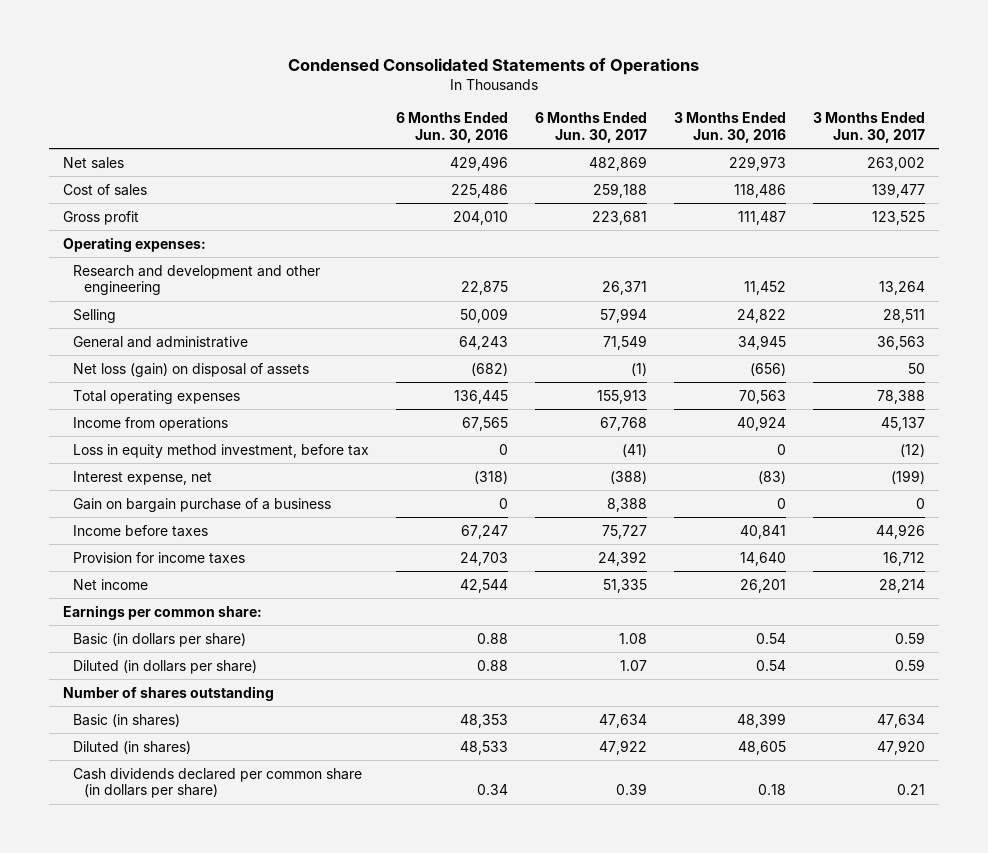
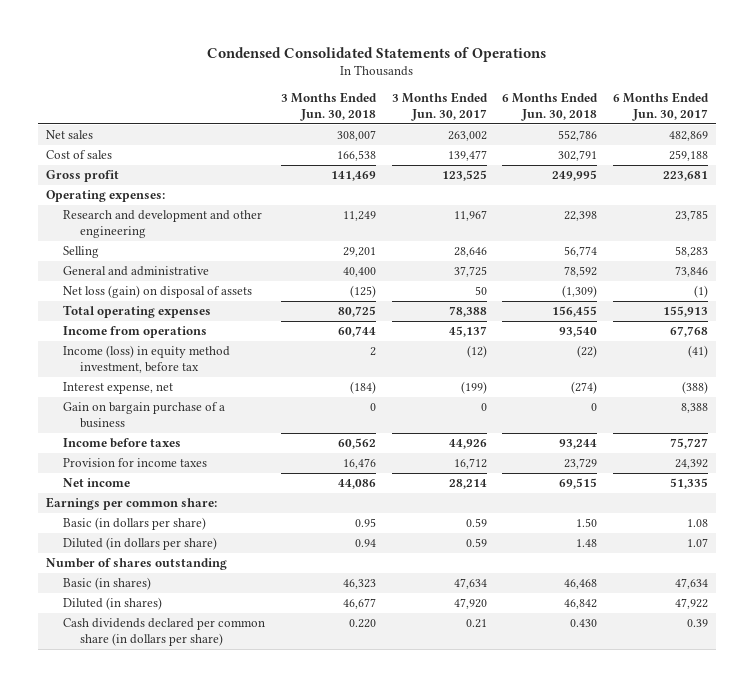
[396,112,509,143] 6 Months Ended Jun. 30, 2016 -> none
[674,112,787,143] 3 Months Ended Jun. 30, 2016 -> none
none -> [280,92,377,121] 3 Months Ended Jun. 30, 2018
none -> [502,92,599,121] 6 Months Ended Jun. 30, 2018
[602,281,648,296] 26,371 -> [675,210,709,222] 23,785
[879,281,926,296] 13,264 -> [453,210,487,222] 11,967
[600,307,648,323] 57,994 -> [675,246,709,258] 58,283
[883,308,926,323] 28,511 -> [453,247,487,258] 28,646
[603,334,648,350] 71,549 -> [675,266,709,278] 73,846
[877,335,926,350] 36,563 -> [453,266,487,278] 37,725
[73,443,370,458] Loss in equity method investment, before tax -> [62,345,230,373] Income (loss) in equity method investment, before tax

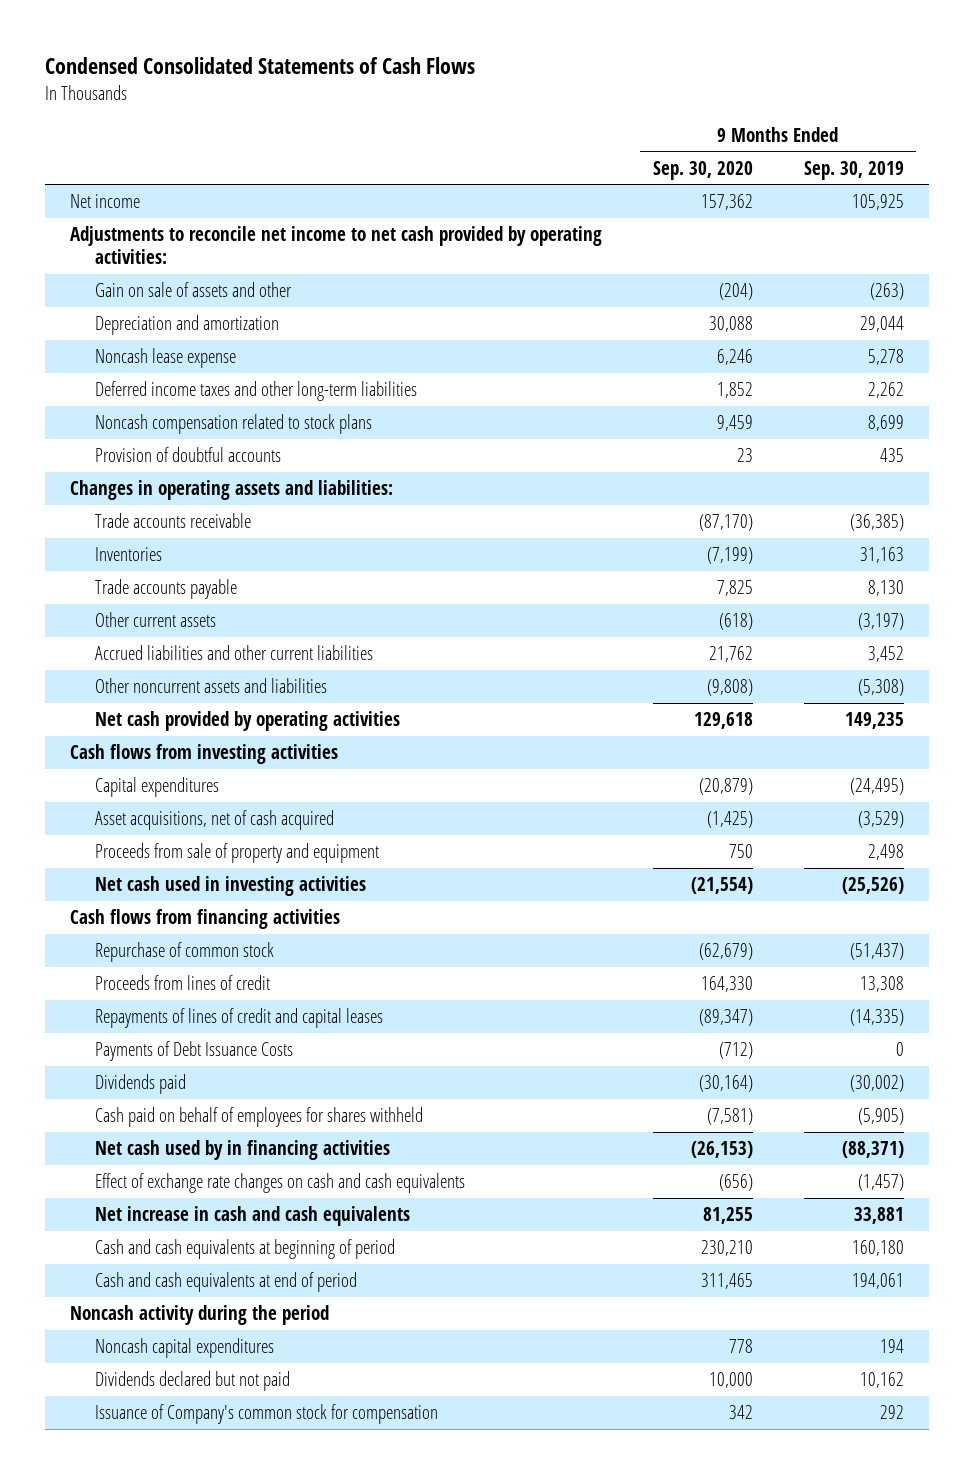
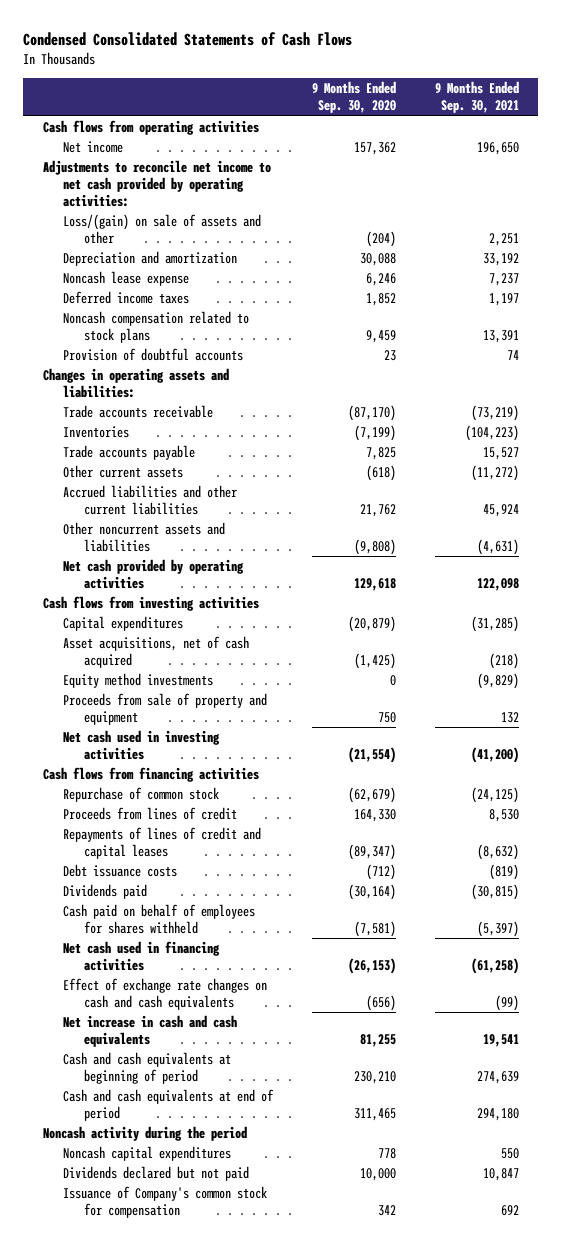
[803,160,904,180] Sep. 30, 2019 -> none
none -> [434,81,519,114] 9 Months Ended Sep. 30, 2021
none -> [42,120,259,136] Cash flows from operating activities
[94,282,292,298] Gain on sale of assets and other -> [63,214,262,245] Loss/(gain) on sale of assets and other
[94,381,417,402] Deferred income taxes and other long-term liabilities -> [63,291,190,305] Deferred income taxes
none -> [63,673,214,689] Equity method investments
[94,1041,293,1062] Payments of Debt Issuance Costs -> [63,864,178,878] Debt issuance costs
[94,1140,390,1161] Net cash used by in financing activities -> [63,941,221,972] Net cash used in financing activities

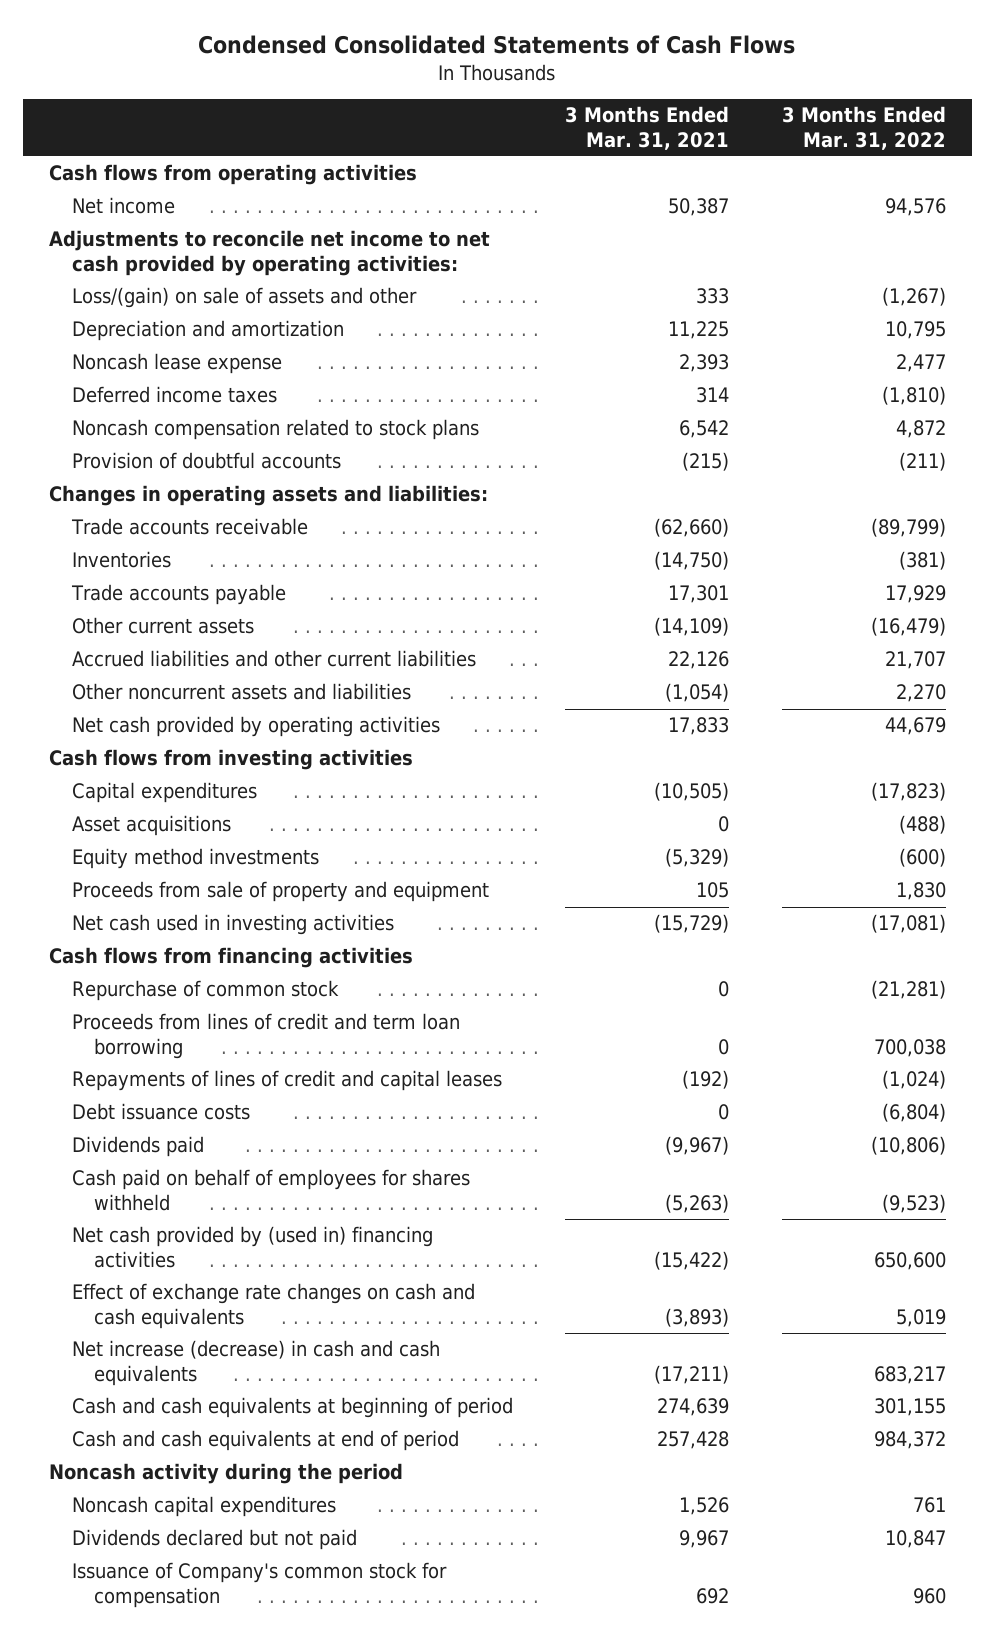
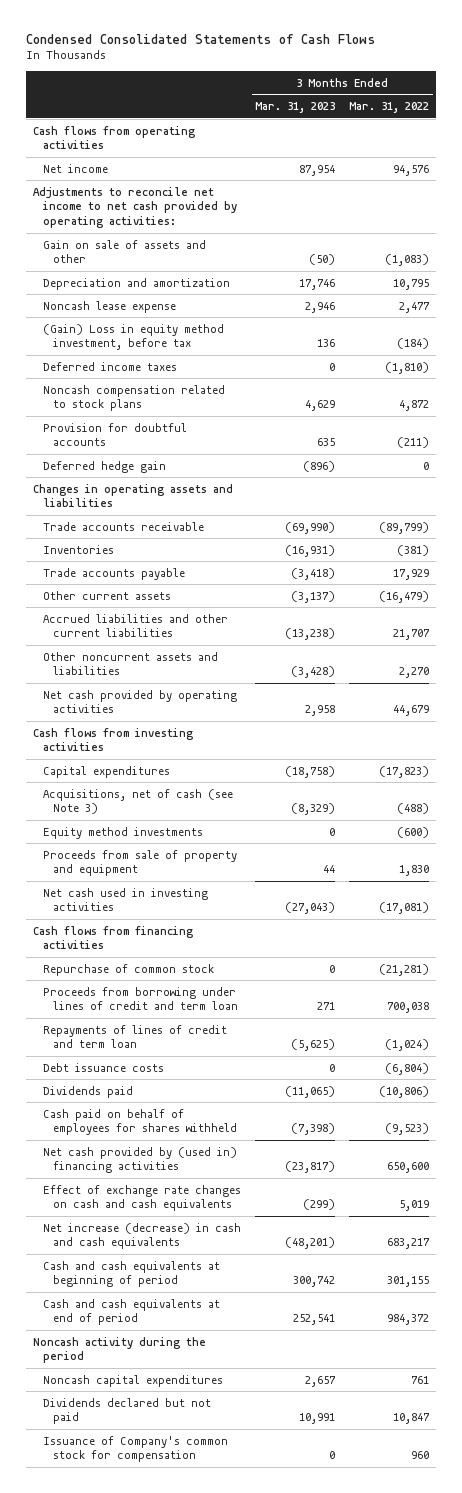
[565,106,730,150] 3 Months Ended Mar. 31, 2021 -> none
none -> [255,102,336,114] Mar. 31, 2023
[71,287,417,309] Loss/(gain) on sale of assets and other -> [43,239,207,264] Gain on sale of assets and other
[881,287,946,307] (1,267) -> [385,254,430,267] (1,083)
none -> [43,323,225,351] (Gain) Loss in equity method investment, before tax
[71,452,341,470] Provision of doubtful accounts -> [43,422,188,447] Provision for doubtful accounts
none -> [43,460,167,473] Deferred hedge gain
[49,485,489,507] Changes in operating assets and liabilities: -> [32,483,233,508] Changes in operating assets and liabilities
[71,815,231,837] Asset acquisitions -> [43,788,234,815] Acquisitions, net of cash (see Note 3)
[71,1013,460,1059] Proceeds from lines of credit and term loan borrowing -> [43,986,239,1011] Proceeds from borrowing under lines of credit and term loan
[71,1070,502,1092] Repayments of lines of credit and capital leases -> [43,1024,228,1049] Repayments of lines of credit and term loan

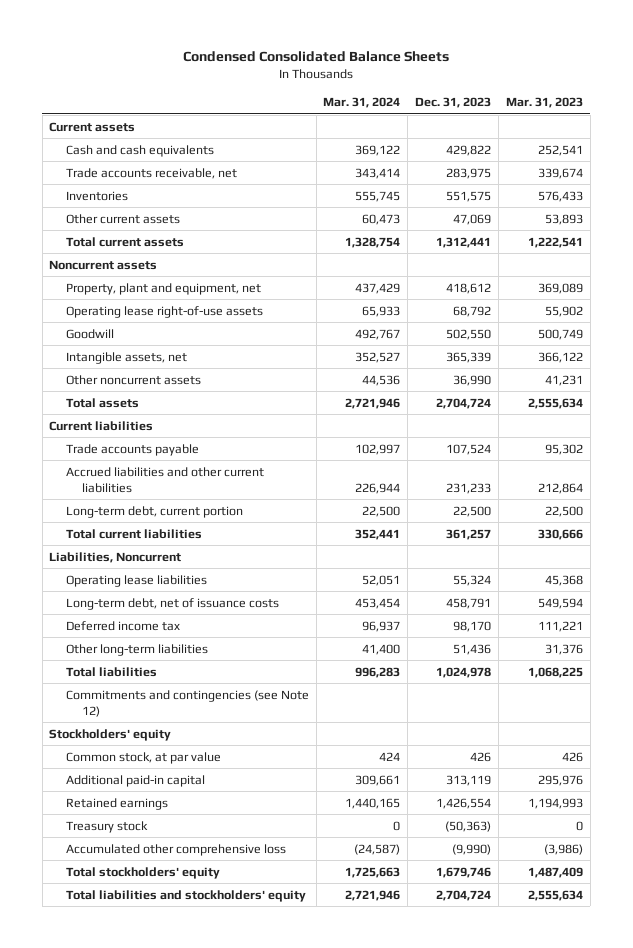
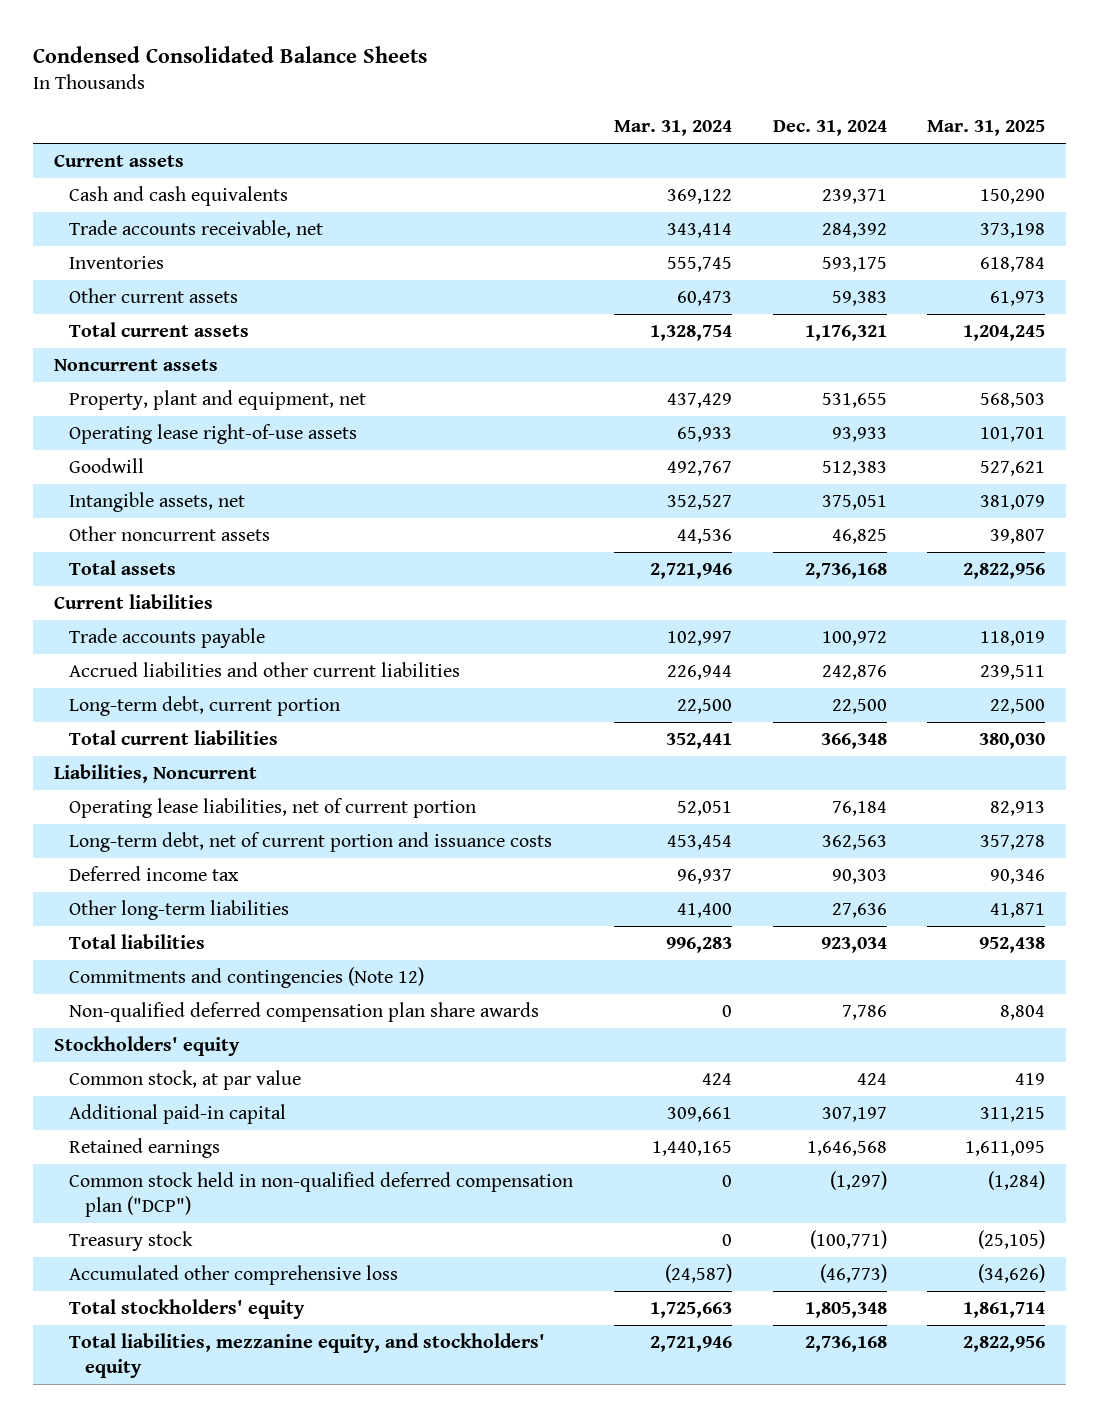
[415,96,492,108] Dec. 31, 2023 -> none
[506,96,584,108] Mar. 31, 2023 -> none
none -> [772,119,887,136] Dec. 31, 2024
none -> [927,119,1046,136] Mar. 31, 2025
[65,574,207,587] Operating lease liabilities -> [69,798,477,819] Operating lease liabilities, net of current portion
[65,597,279,610] Long-term debt, net of issuance costs -> [69,832,553,853] Long-term debt, net of current portion and issuance costs
[65,689,309,717] Commitments and contingencies (see Note 12) -> [69,967,425,989] Commitments and contingencies (Note 12)
none -> [69,1002,540,1023] Non-qualified deferred compensation plan share awards
none -> [69,1172,574,1217] Common stock held in non-qualified deferred compensation plan ("DCP")
[65,889,306,902] Total liabilities and stockholders' equity -> [69,1333,546,1378] Total liabilities, mezzanine equity, and stockholders' equity

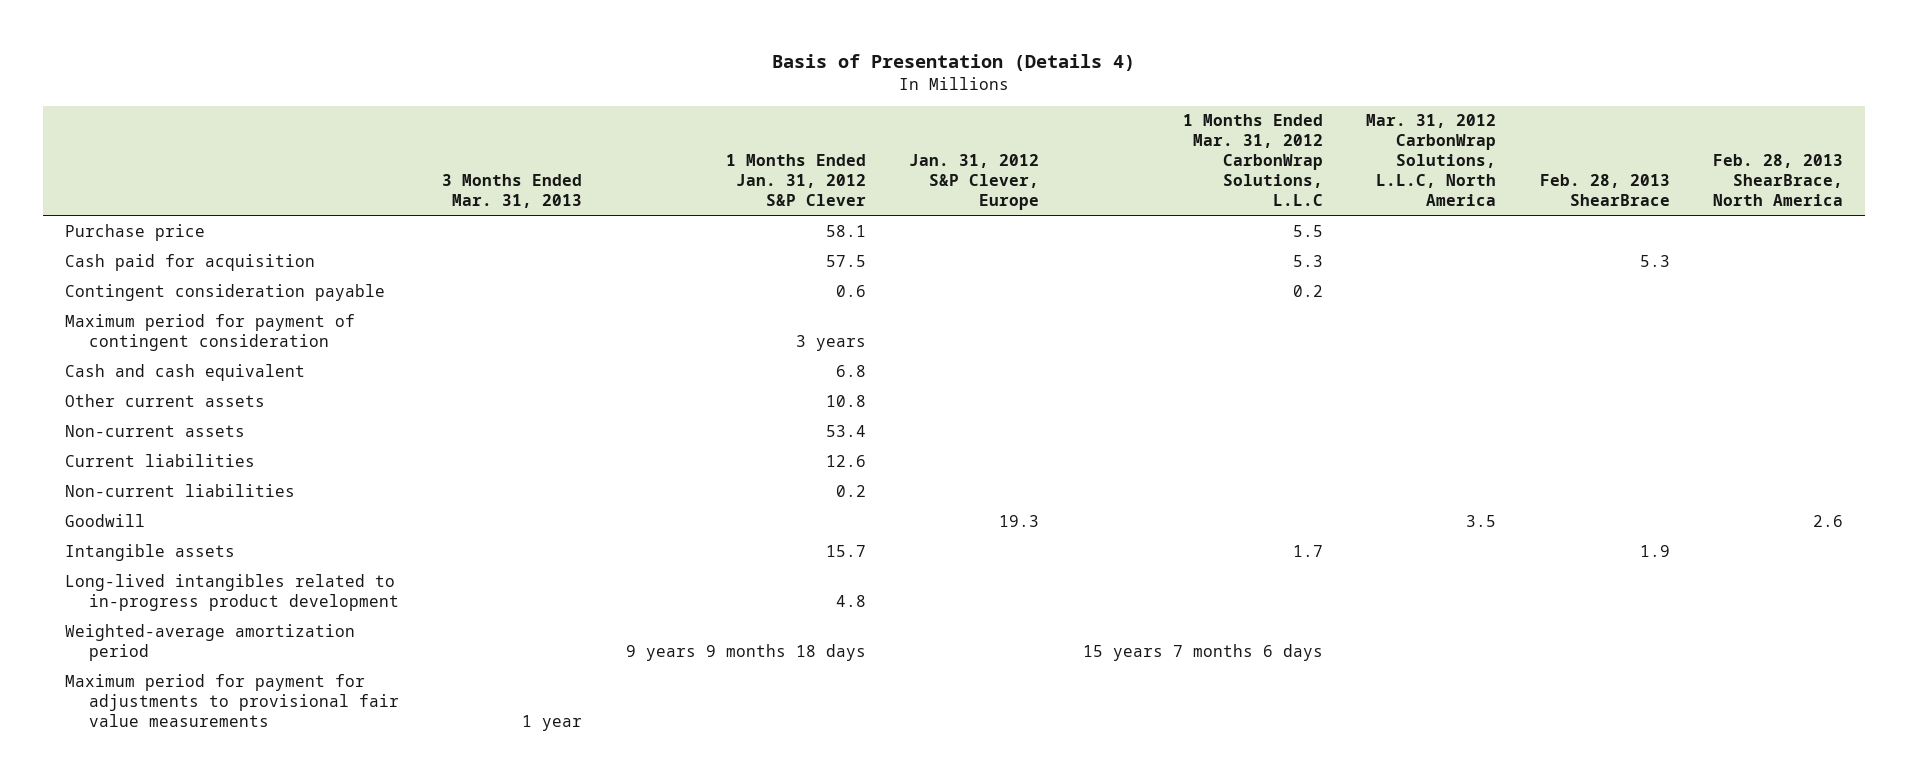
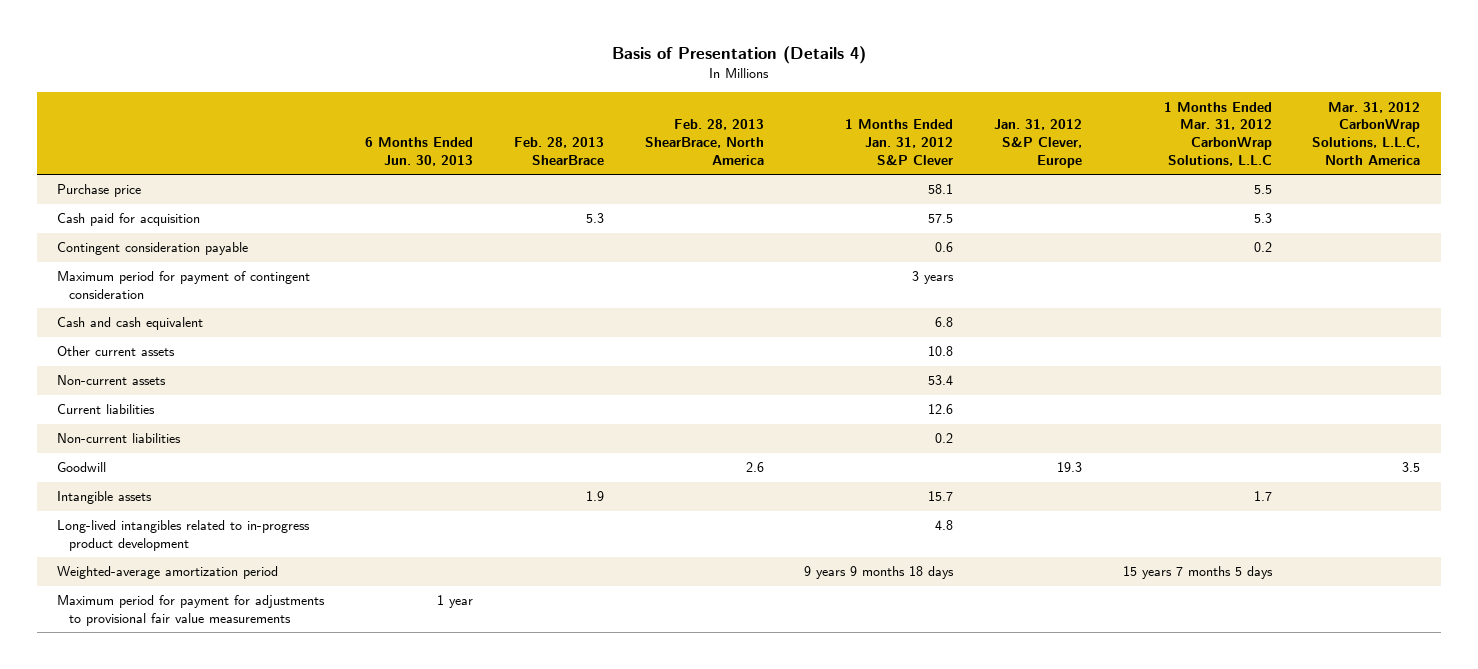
[442,174,583,209] 3 Months Ended Mar. 31, 2013 -> none
none -> [365,137,474,166] 6 Months Ended Jun. 30, 2013
[1082,643,1323,661] 15 years 7 months 6 days -> [1122,566,1273,580] 15 years 7 months 5 days

